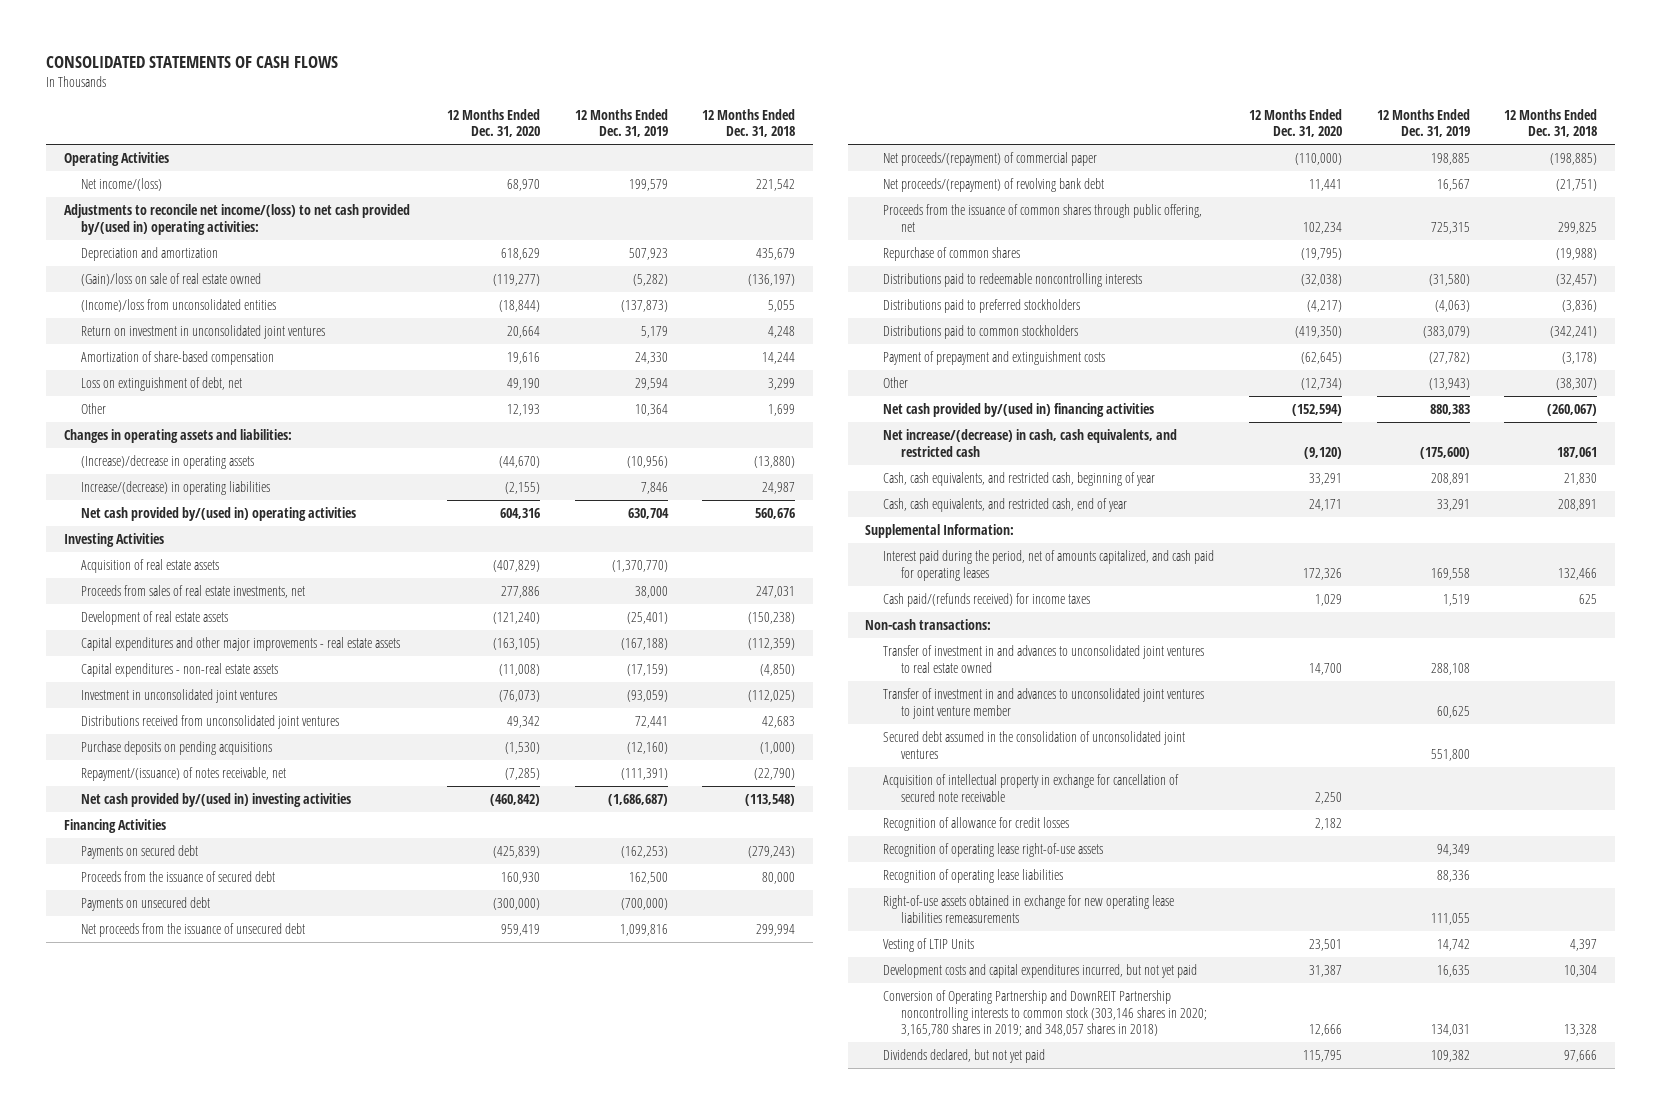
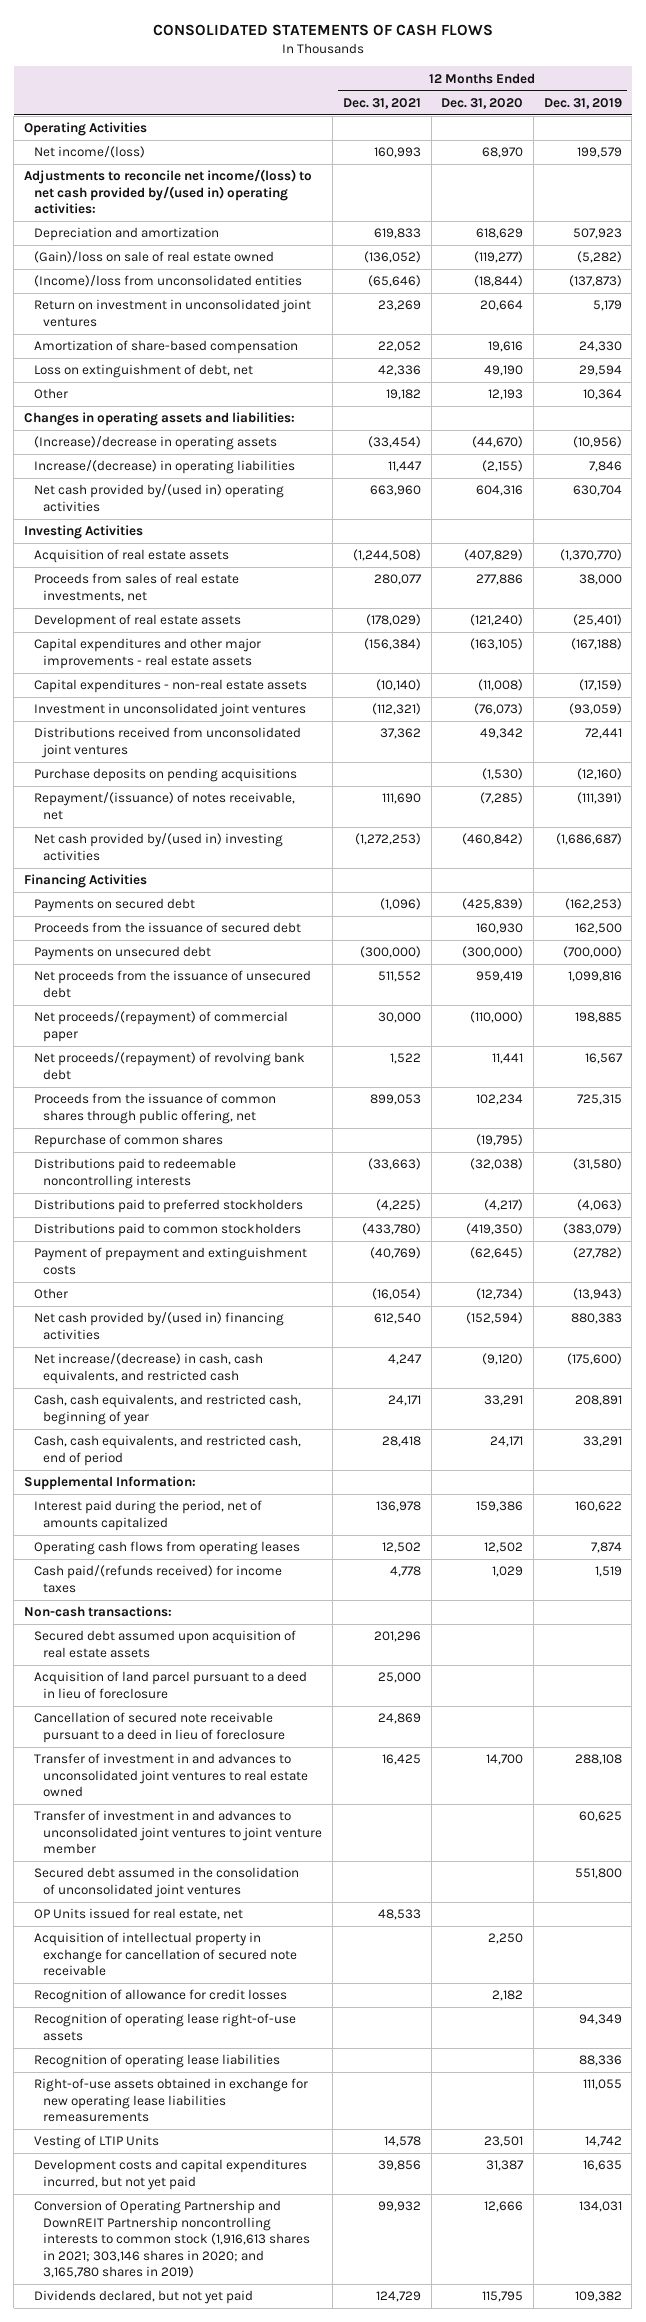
[702,108,796,138] 12 Months Ended Dec. 31, 2018 -> none
none -> [342,97,421,109] Dec. 31, 2021
[883,498,1128,513] Cash, cash equivalents, and restricted cash, end of year -> [33,1435,301,1466] Cash, cash equivalents, and restricted cash, end of period
[883,550,1215,581] Interest paid during the period, net of amounts capitalized, and cash paid for operating leases -> [33,1500,262,1531] Interest paid during the period, net of amounts capitalized
[1302,567,1342,580] 172,326 -> [476,1501,524,1513] 159,386
[1430,567,1470,580] 169,558 -> [574,1501,622,1513] 160,622
none -> [33,1541,300,1556] Operating cash flows from operating leases
none -> [33,1630,296,1658] Secured debt assumed upon acquisition of real estate assets
none -> [33,1671,307,1699] Acquisition of land parcel pursuant to a deed in lieu of foreclosure
none -> [33,1712,286,1743] Cancellation of secured note receivable pursuant to a deed in lieu of foreclosure
none -> [33,1908,243,1921] OP Units issued for real estate, net
[883,990,1207,1037] Conversion of Operating Partnership and DownREIT Partnership noncontrolling interests to common stock (303,146 shares in 2020; 3,165,780 shares in 2019; and 348,057 shares in 2018) -> [33,2200,311,2279] Conversion of Operating Partnership and DownREIT Partnership noncontrolling interests to common stock (1,916,613 shares in 2021; 303,146 shares in 2020; and 3,165,780 shares in 2019)

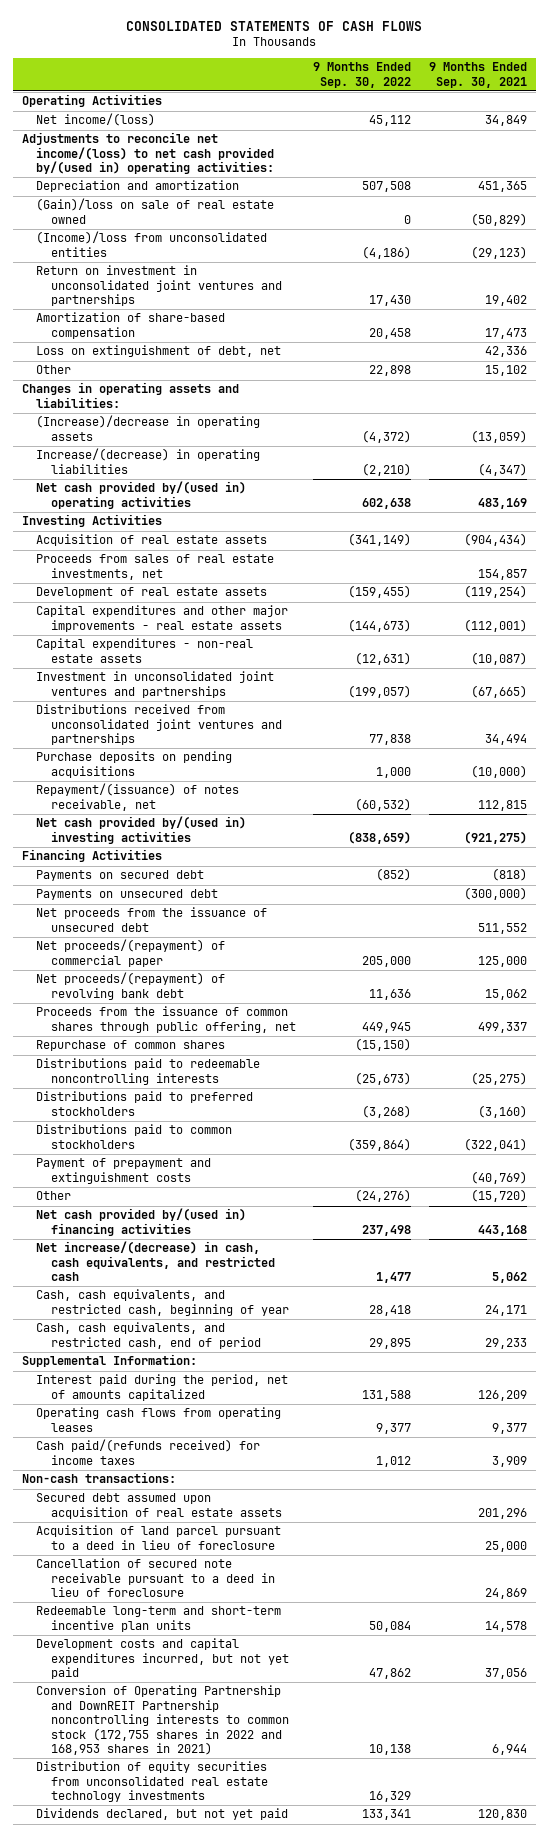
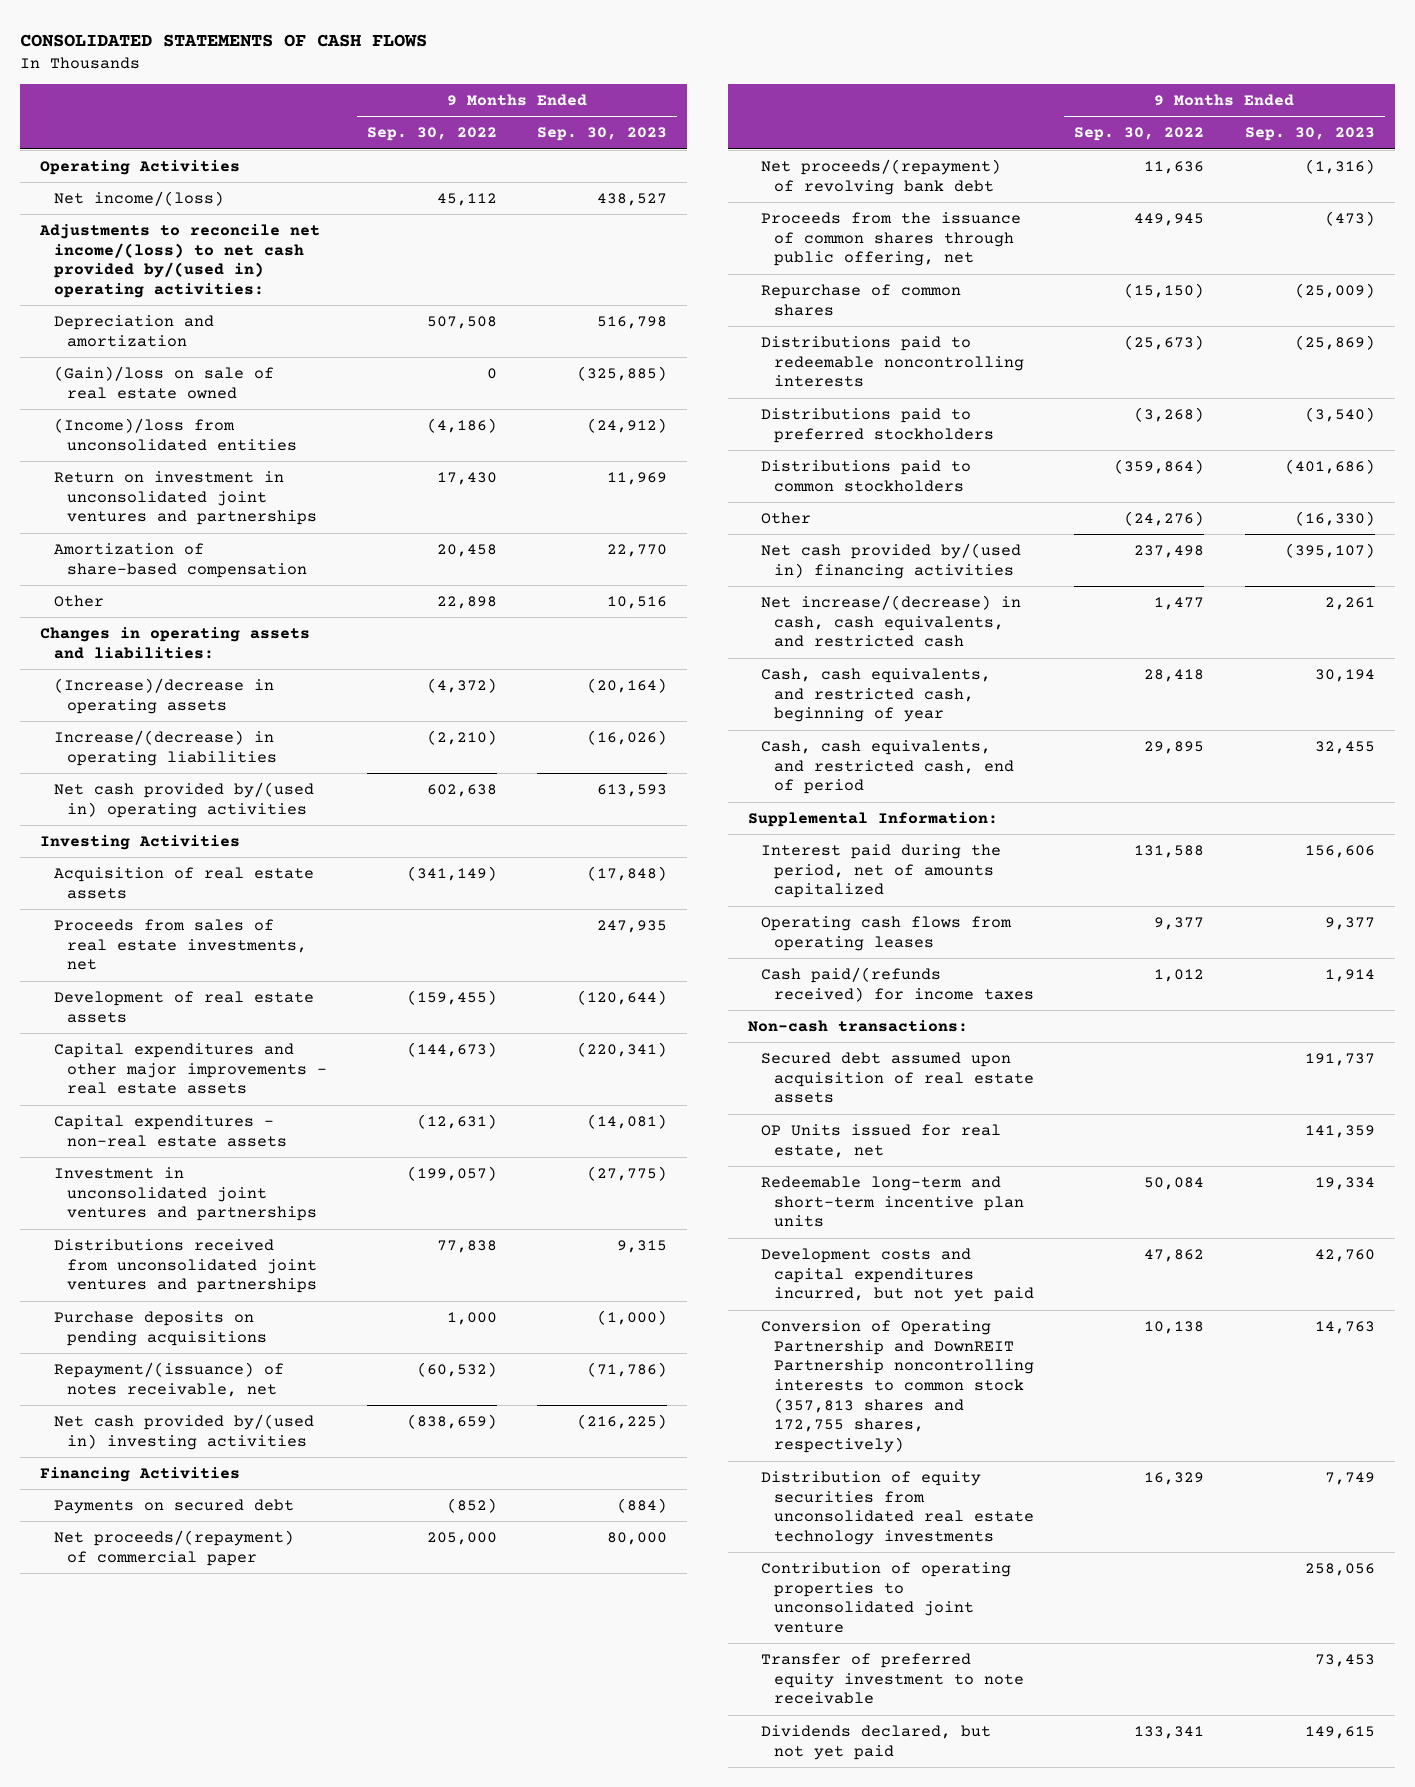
[428,62,527,88] 9 Months Ended Sep. 30, 2021 -> none
none -> [536,127,667,142] Sep. 30, 2023
[36,345,282,358] Loss on extinguishment of debt, net -> none
[36,889,219,901] Payments on unsecured debt -> none
[36,907,268,932] Net proceeds from the issuance of unsecured debt -> none
[36,1158,212,1184] Payment of prepayment and extinguishment costs -> none
[36,1525,282,1550] Acquisition of land parcel pursuant to a deed in lieu of foreclosure -> none
[36,1558,275,1598] Cancellation of secured note receivable pursuant to a deed in lieu of foreclosure -> none
none -> [761,1123,1002,1158] OP Units issued for real estate, net
[36,1685,289,1756] Conversion of Operating Partnership and DownREIT Partnership noncontrolling interests to common stock (172,755 shares in 2022 and 168,953 shares in 2021) -> [761,1319,1035,1454] Conversion of Operating Partnership and DownREIT Partnership noncontrolling interests to common stock (357,813 shares and 172,755 shares, respectively)
none -> [761,1561,1012,1634] Contribution of operating properties to unconsolidated joint venture
none -> [761,1652,1025,1705] Transfer of preferred equity investment to note receivable

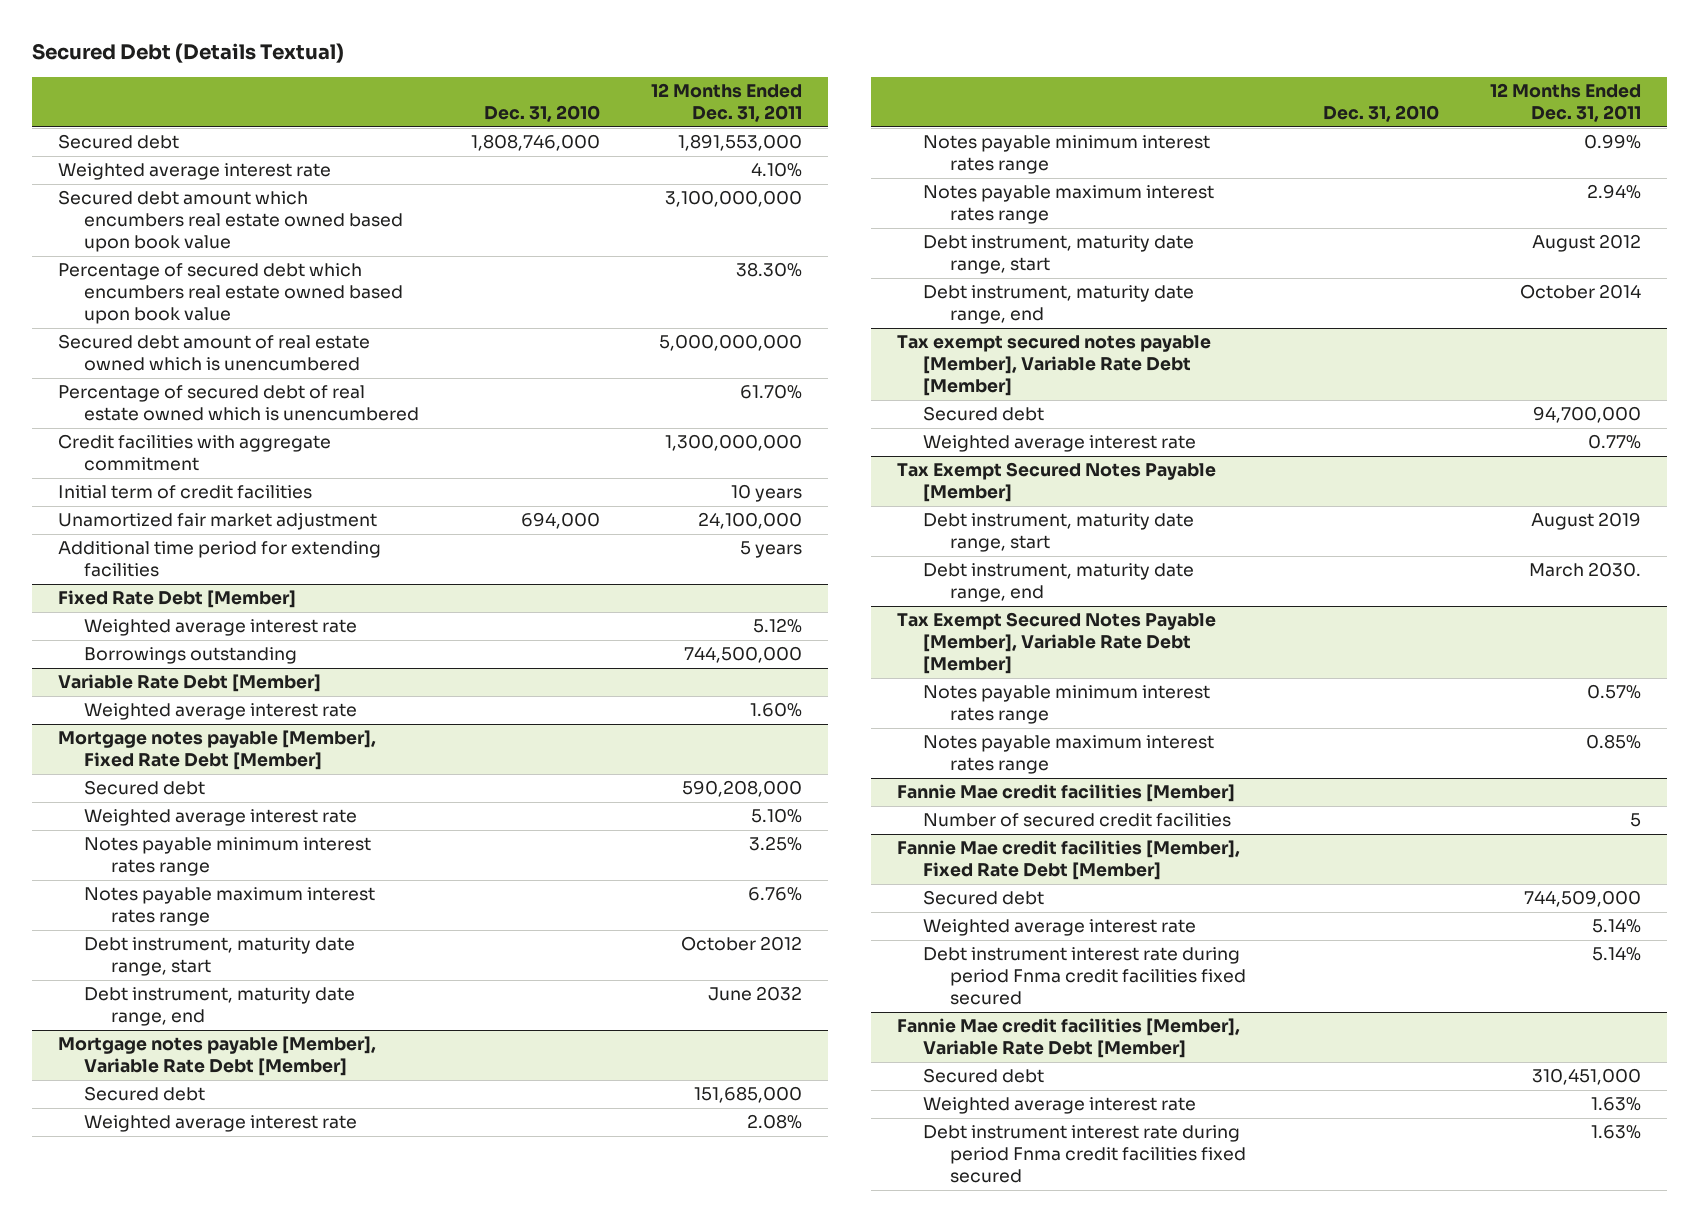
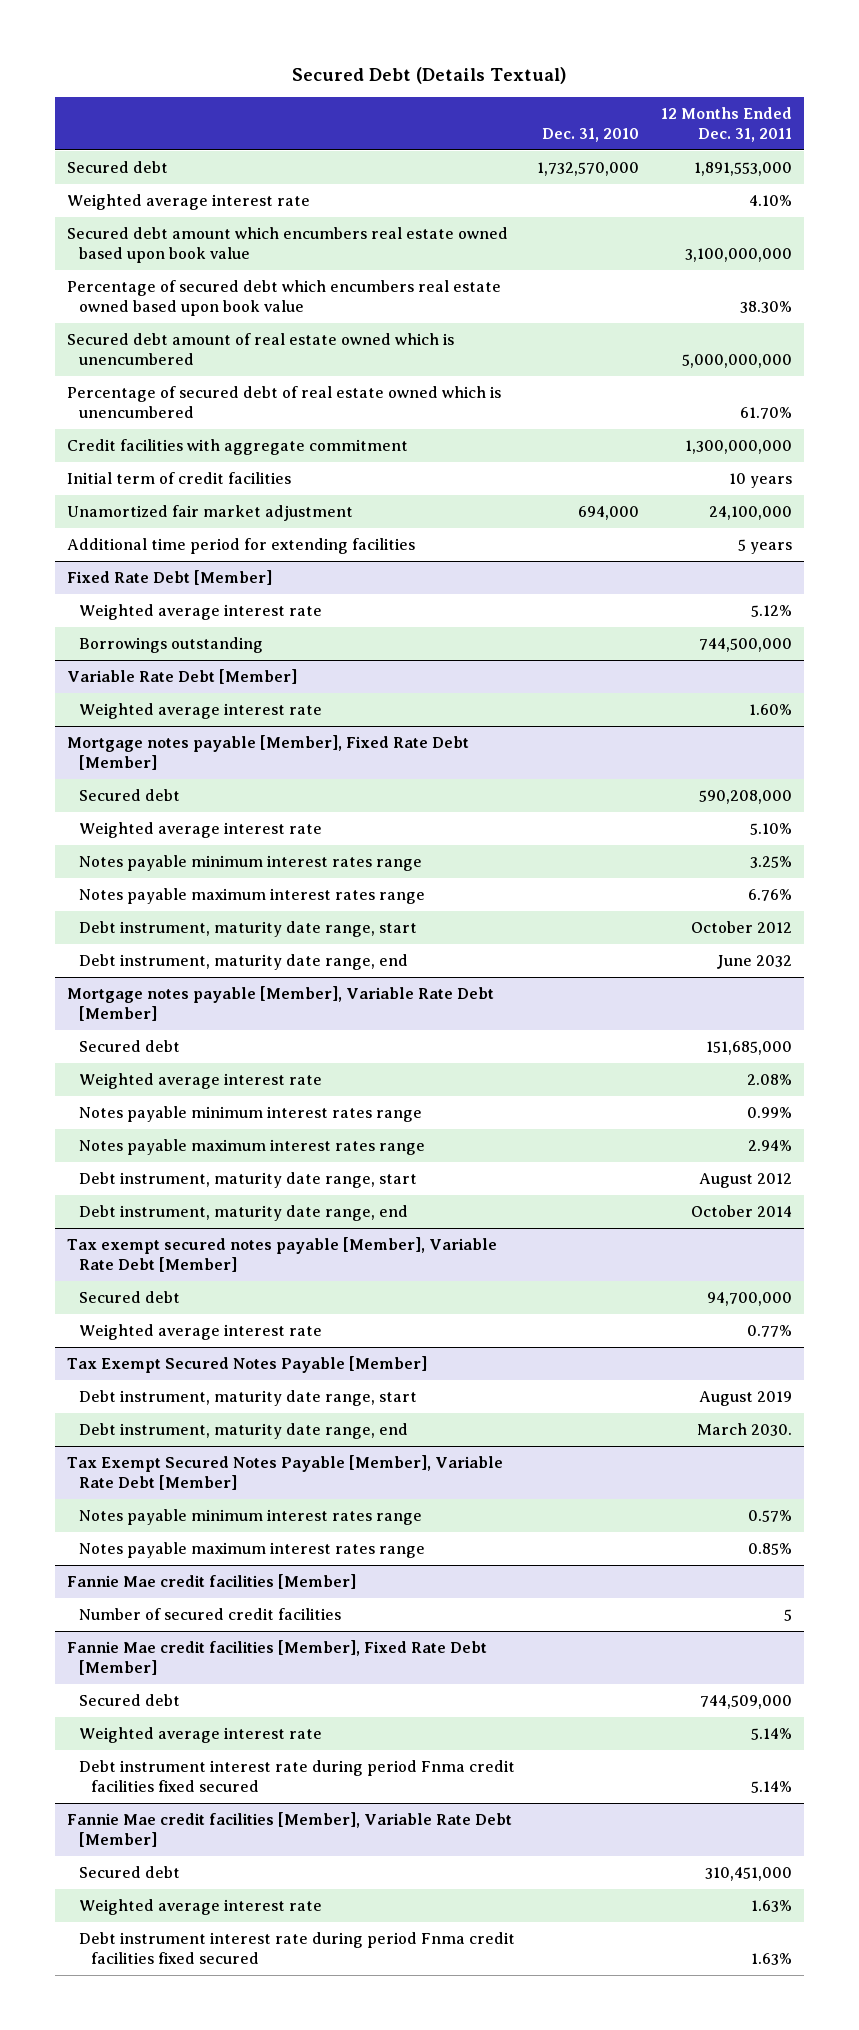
[470,134,600,152] 1,808,746,000 -> [537,162,640,177] 1,732,570,000

